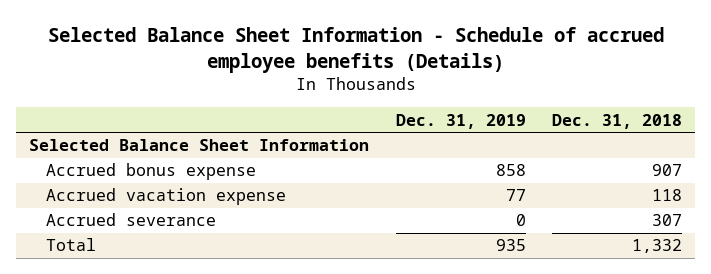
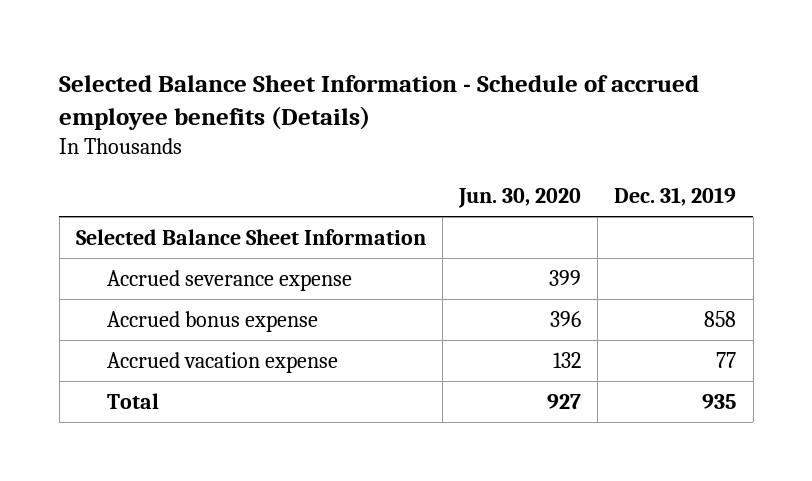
[551,113,682,129] Dec. 31, 2018 -> none
none -> [458,187,582,208] Jun. 30, 2020
none -> [106,269,352,291] Accrued severance expense
[46,213,217,227] Accrued severance -> none

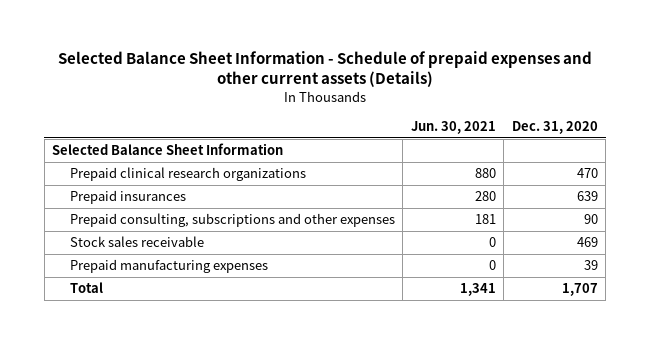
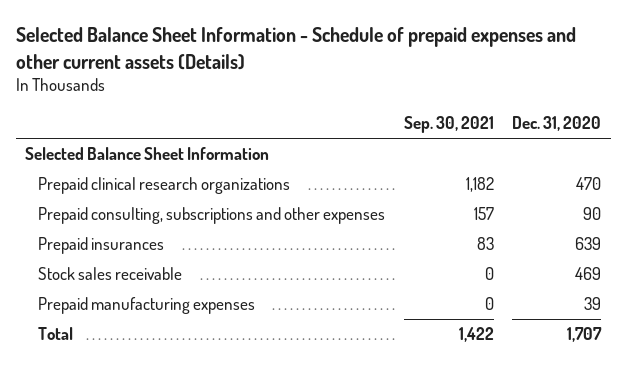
[410,121,496,135] Jun. 30, 2021 -> none
none -> [403,116,494,134] Sep. 30, 2021
[69,190,186,205] Prepaid insurances -> [38,237,165,255] Prepaid insurances

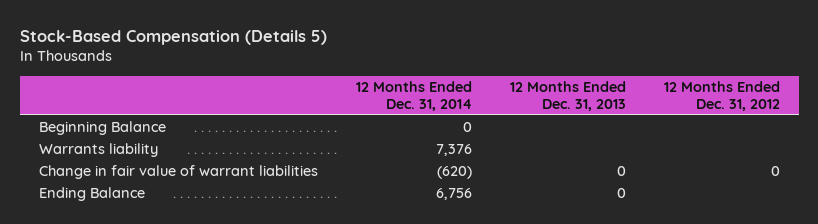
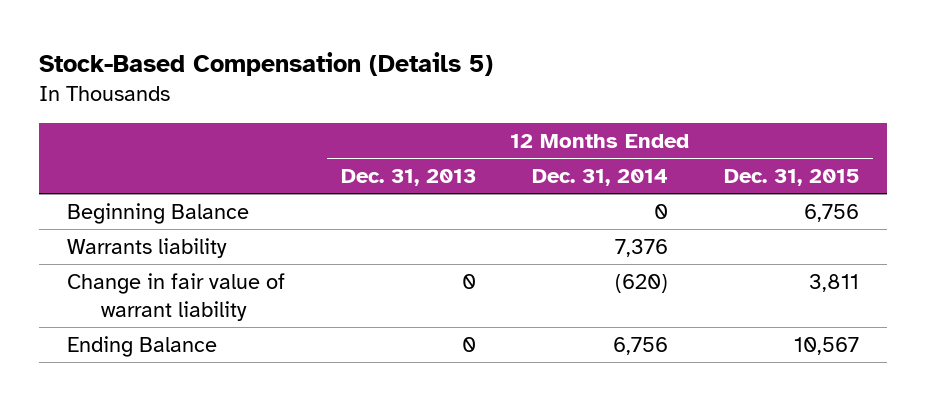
[663,80,780,111] 12 Months Ended Dec. 31, 2012 -> none
none -> [723,169,859,187] Dec. 31, 2015
[38,165,318,180] Change in fair value of warrant liabilities -> [66,272,285,321] Change in fair value of warrant liability

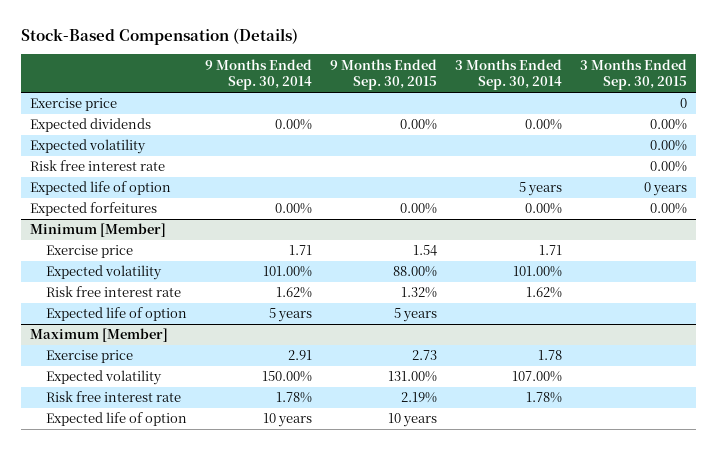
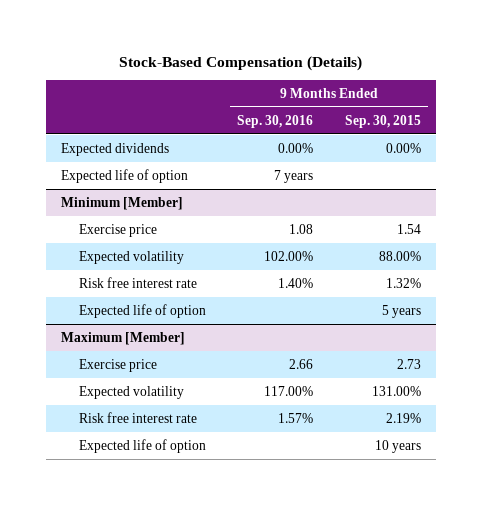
[205,58,313,91] 9 Months Ended Sep. 30, 2014 -> none
[455,58,563,91] 3 Months Ended Sep. 30, 2014 -> none
[580,58,688,91] 3 Months Ended Sep. 30, 2015 -> none
none -> [237,114,314,128] Sep. 30, 2016
[29,98,117,112] Exercise price -> none
[29,139,146,155] Expected volatility -> none
[29,160,165,172] Risk free interest rate -> none
[29,202,157,217] Expected forfeitures -> none

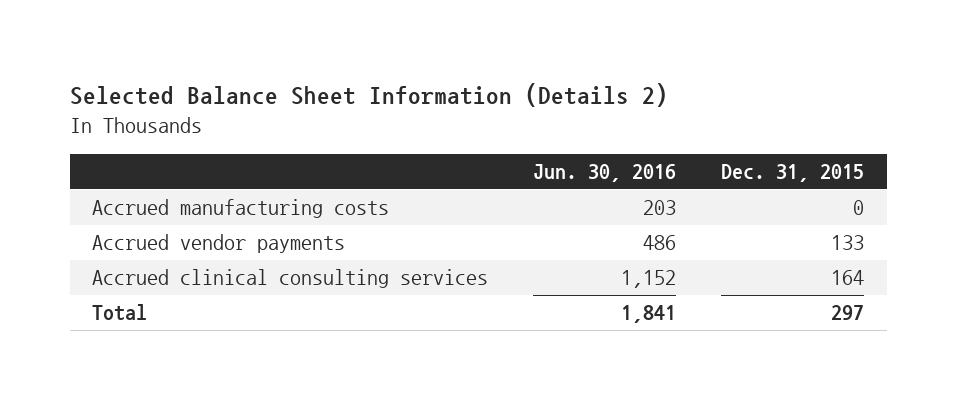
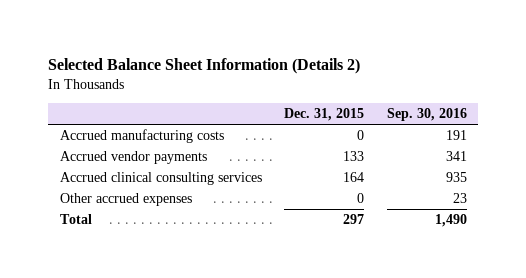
[533,164,677,183] Jun. 30, 2016 -> none
none -> [386,108,467,122] Sep. 30, 2016
none -> [59,193,192,207] Other accrued expenses

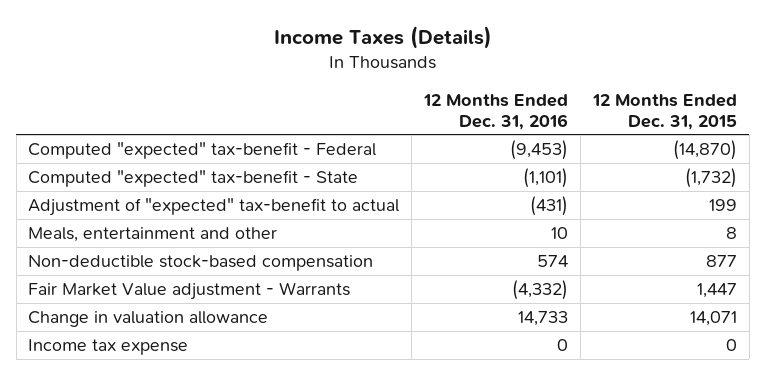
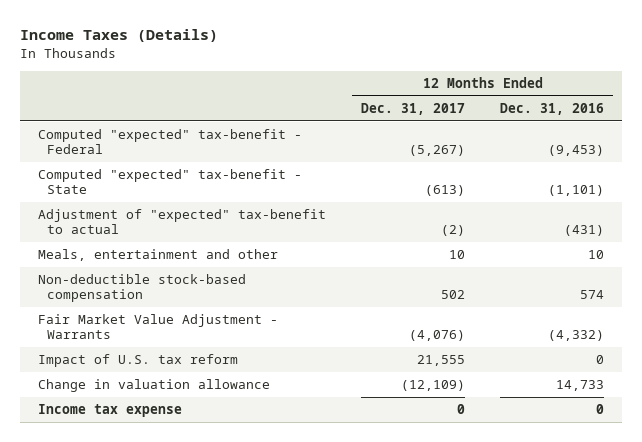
[591,93,737,130] 12 Months Ended Dec. 31, 2015 -> none
none -> [361,103,466,116] Dec. 31, 2017
[28,281,351,300] Fair Market Value adjustment - Warrants -> [37,314,278,340] Fair Market Value Adjustment - Warrants
none -> [37,354,238,368] Impact of U.S. tax reform

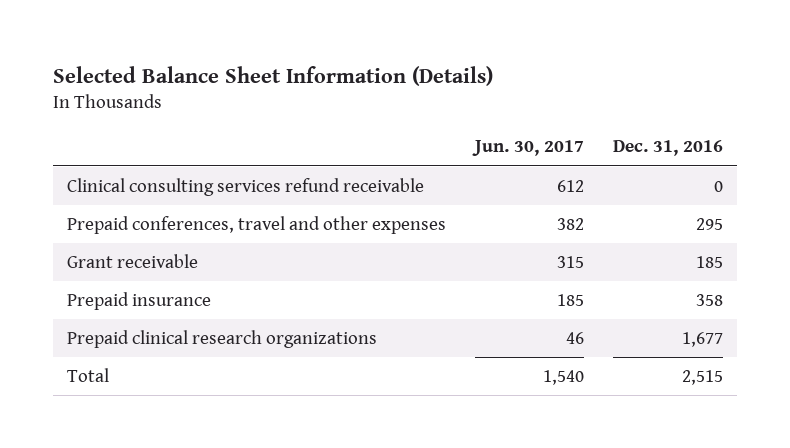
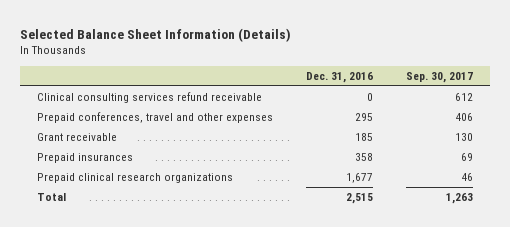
[472,140,585,157] Jun. 30, 2017 -> none
none -> [406,71,474,83] Sep. 30, 2017
[67,292,212,311] Prepaid insurance -> [37,153,134,164] Prepaid insurances

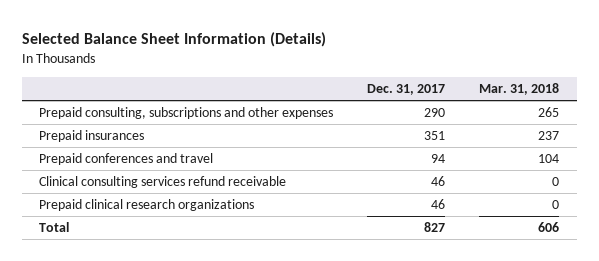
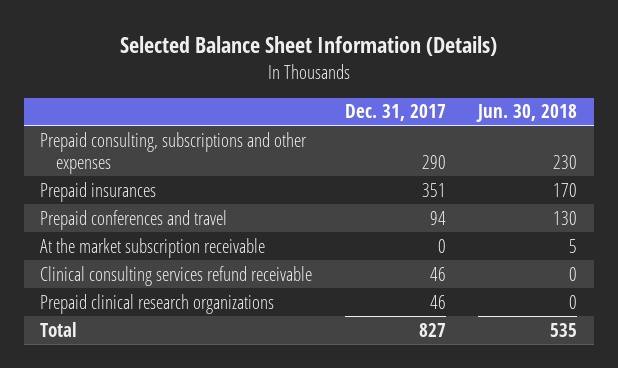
[479,83,560,96] Mar. 31, 2018 -> none
none -> [476,104,578,123] Jun. 30, 2018
none -> [40,237,266,258] At the market subscription receivable

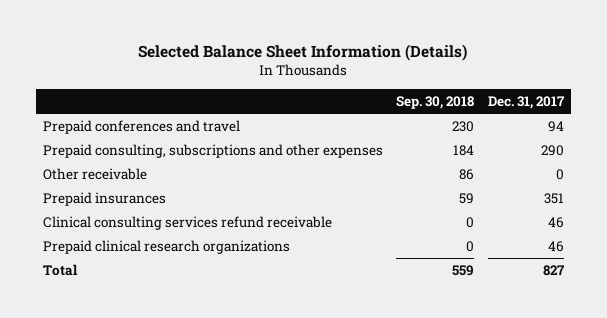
[476,104,578,123] Jun. 30, 2018 -> none
none -> [396,96,475,110] Sep. 30, 2018
[40,209,228,230] Prepaid conferences and travel -> [42,120,240,135] Prepaid conferences and travel
none -> [42,168,147,181] Other receivable
[40,237,266,258] At the market subscription receivable -> none

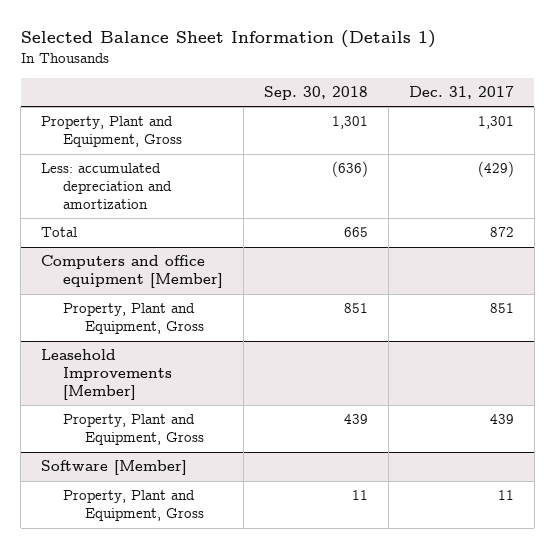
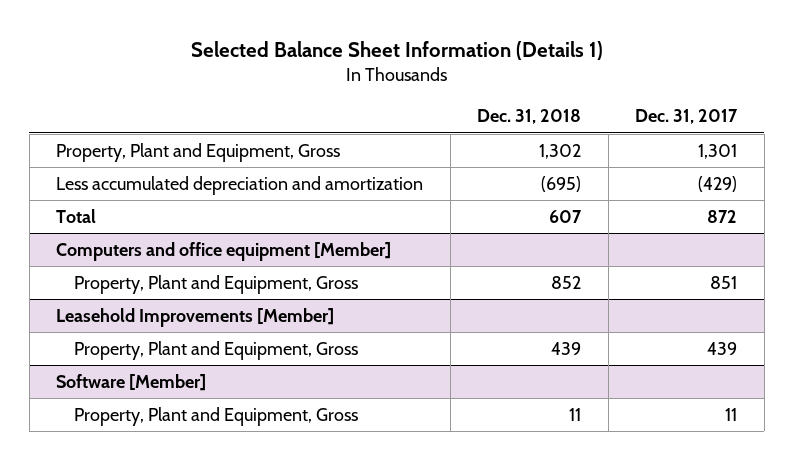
[264,85,369,100] Sep. 30, 2018 -> none
none -> [477,109,582,125] Dec. 31, 2018
[41,163,173,210] Less: accumulated depreciation and amortization -> [56,175,424,195] Less accumulated depreciation and amortization

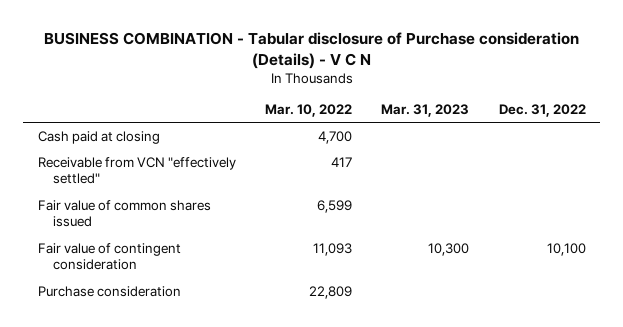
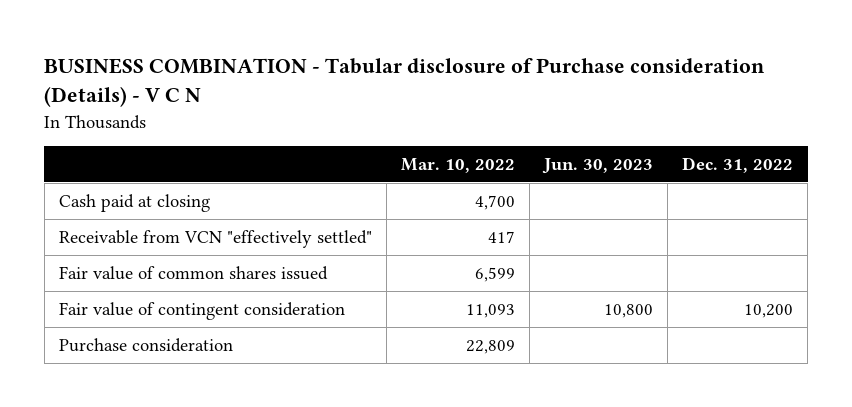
[381,103,470,117] Mar. 31, 2023 -> none
none -> [542,158,654,175] Jun. 30, 2023
[546,242,586,256] 10,100 -> [744,303,794,318] 10,200

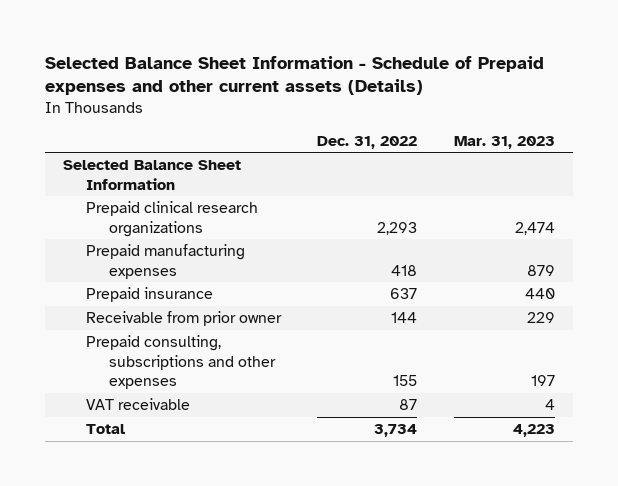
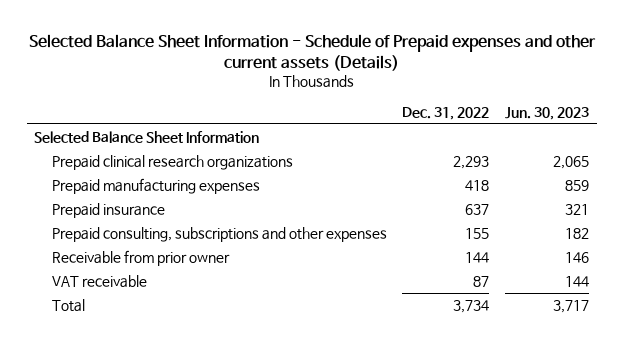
[454,135,556,149] Mar. 31, 2023 -> none
none -> [504,106,589,120] Jun. 30, 2023
[85,311,282,327] Receivable from prior owner -> [51,249,230,266] Receivable from prior owner

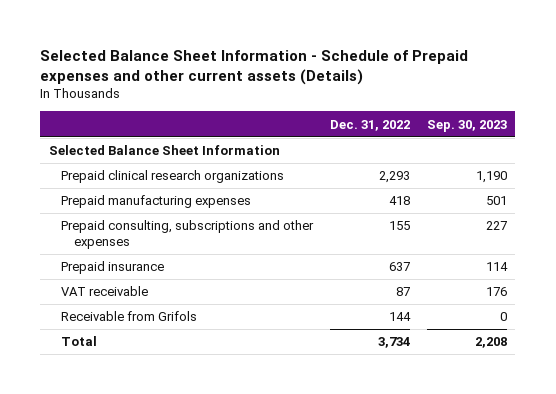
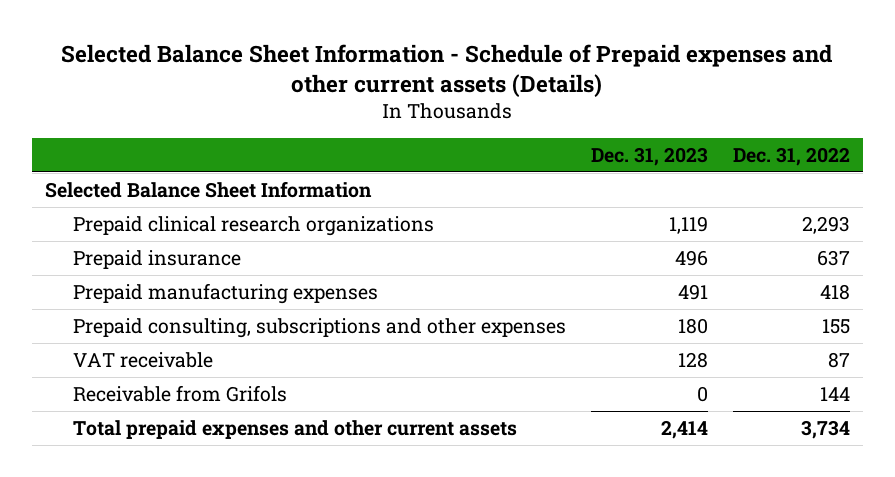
[427,119,508,132] Sep. 30, 2023 -> none
none -> [590,146,708,166] Dec. 31, 2023
[61,261,165,275] Prepaid insurance -> [72,250,241,270] Prepaid insurance
[61,336,98,347] Total -> [72,420,517,440] Total prepaid expenses and other current assets

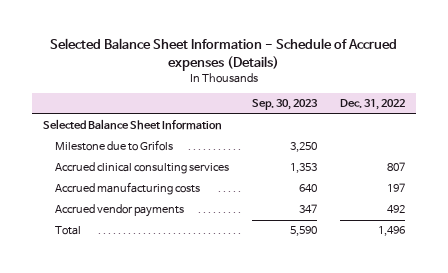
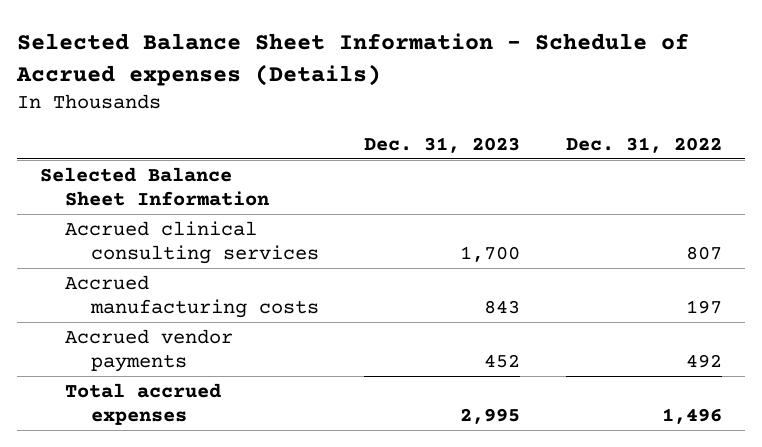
[252,99,319,111] Sep. 30, 2023 -> none
none -> [364,136,521,153] Dec. 31, 2023
[55,140,174,152] Milestone due to Grifols -> none
[55,226,82,236] Total -> [65,382,222,426] Total accrued expenses

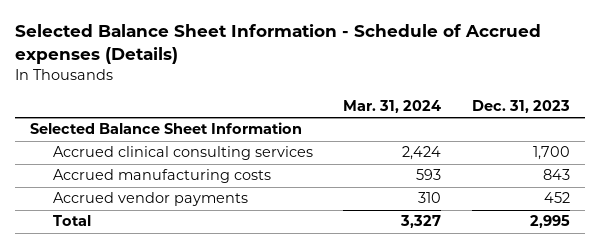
[566,136,723,153] Dec. 31, 2022 -> none
none -> [343,100,442,114] Mar. 31, 2024
[65,382,222,426] Total accrued expenses -> [52,215,91,227] Total

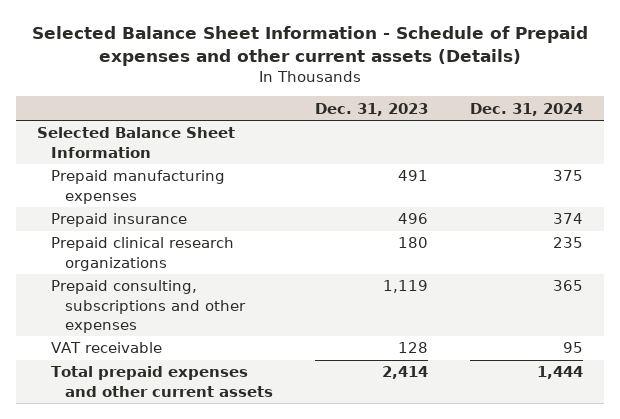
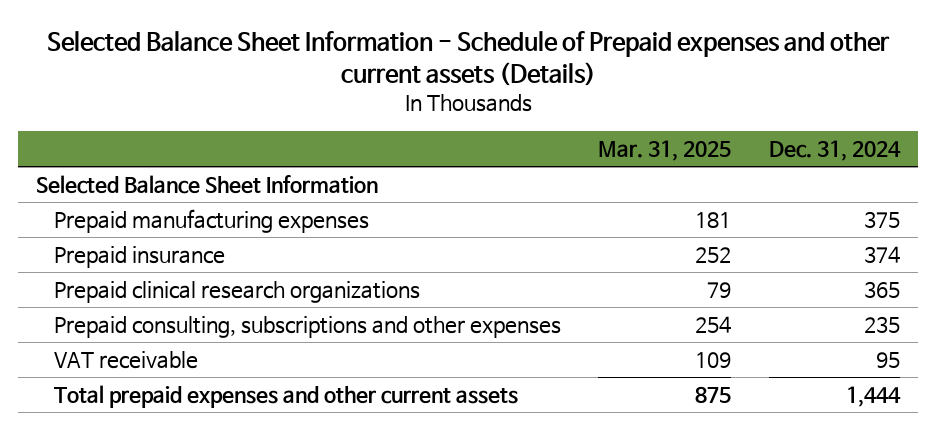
[315,102,429,116] Dec. 31, 2023 -> none
none -> [598,140,732,162] Mar. 31, 2025
[553,237,584,249] 235 -> [863,281,900,299] 365
[553,280,584,292] 365 -> [863,316,900,334] 235

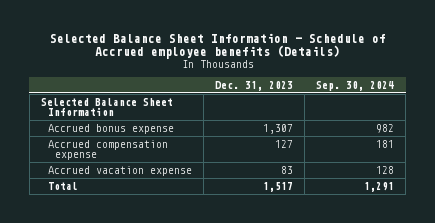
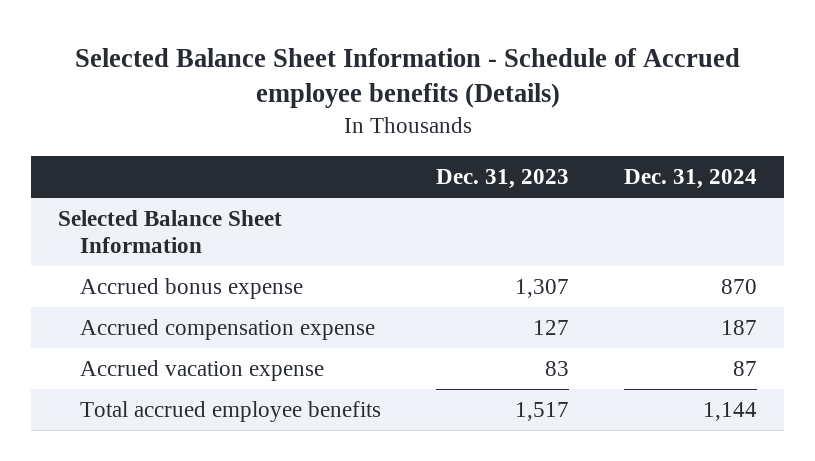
[316,80,395,91] Sep. 30, 2024 -> none
none -> [623,169,757,190] Dec. 31, 2024
[47,182,78,191] Total -> [80,400,382,422] Total accrued employee benefits

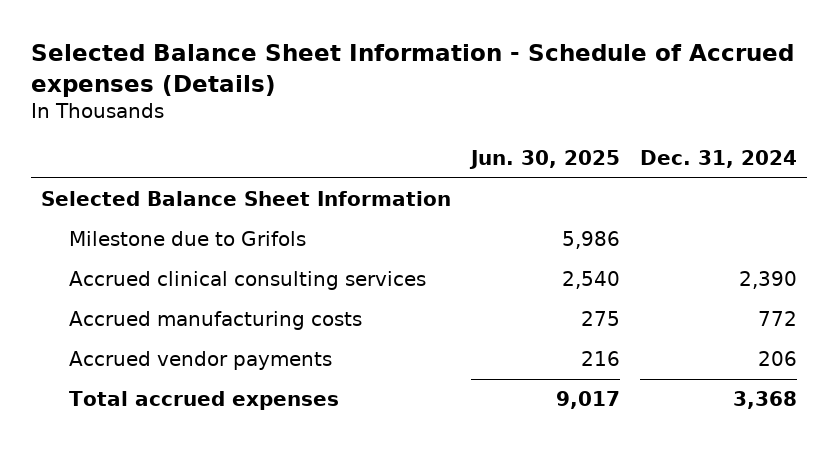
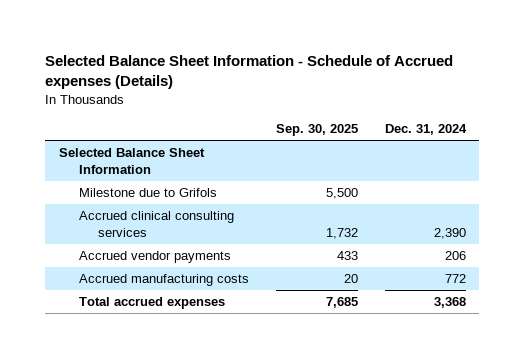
[468,149,620,169] Jun. 30, 2025 -> none
none -> [275,124,358,137] Sep. 30, 2025
[69,311,363,331] Accrued manufacturing costs -> [78,274,249,287] Accrued manufacturing costs

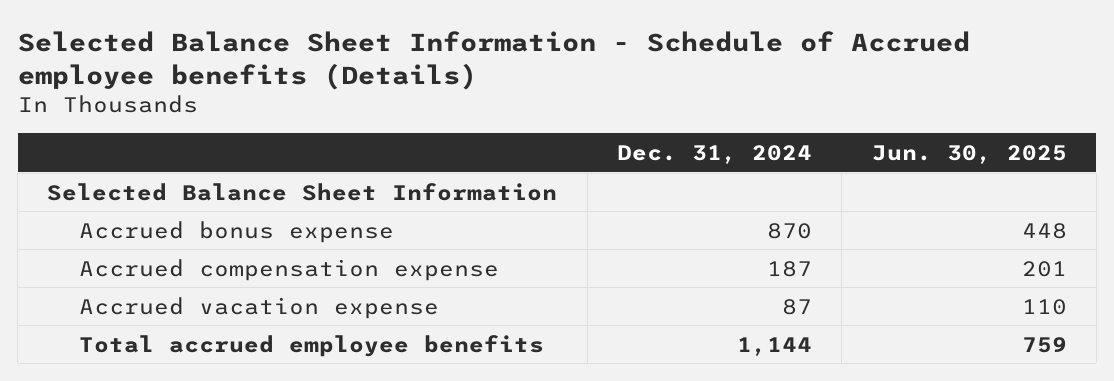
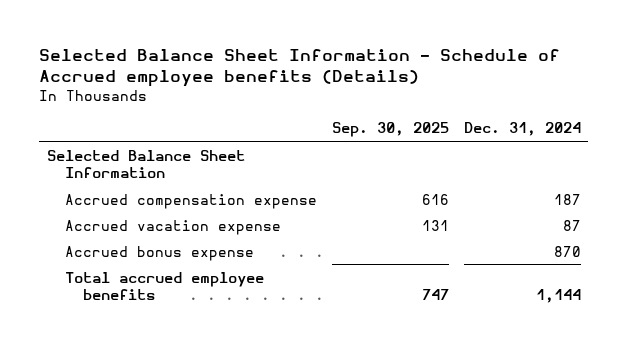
[871,145,1067,165] Jun. 30, 2025 -> none
none -> [331,122,449,138] Sep. 30, 2025
[78,220,394,243] Accrued bonus expense -> [64,245,254,261] Accrued bonus expense

